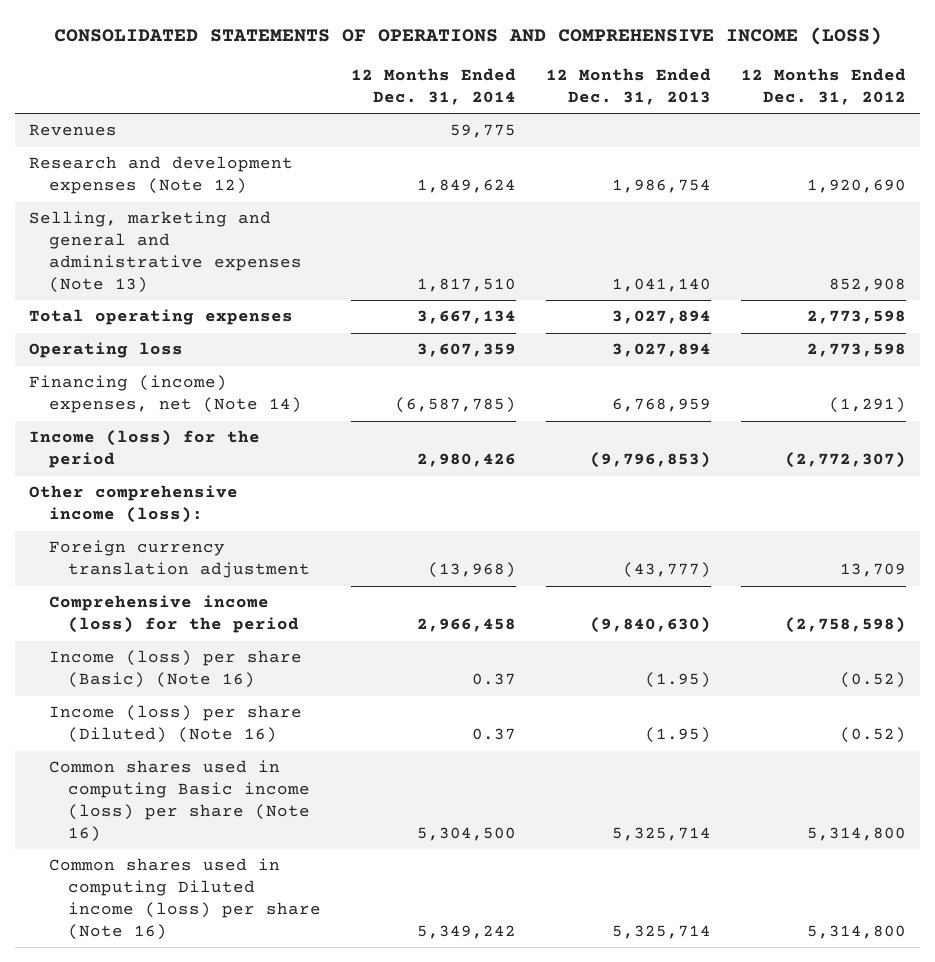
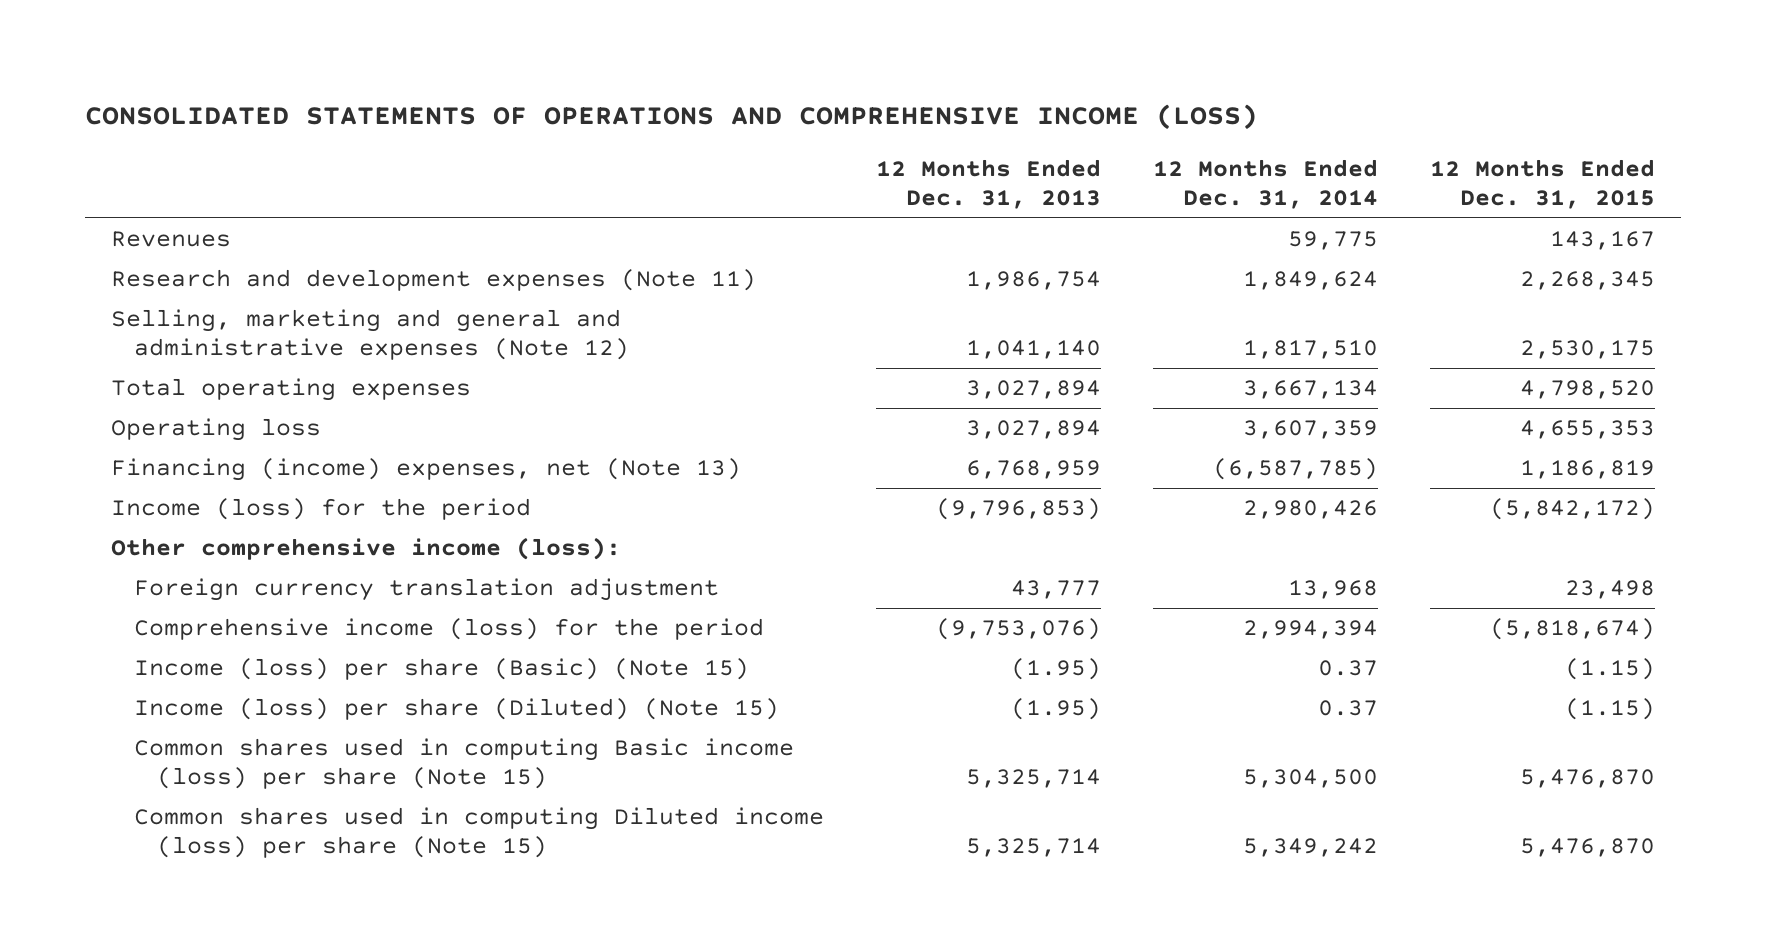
[740,68,906,106] 12 Months Ended Dec. 31, 2012 -> none
none -> [1429,159,1655,210] 12 Months Ended Dec. 31, 2015
[29,156,294,195] Research and development expenses (Note 12) -> [111,269,757,292] Research and development expenses (Note 11)
[29,211,302,293] Selling, marketing and general and administrative expenses (Note 13) -> [111,309,630,361] Selling, marketing and general and administrative expenses (Note 12)
[29,375,302,414] Financing (income) expenses, net (Note 14) -> [111,458,742,482] Financing (income) expenses, net (Note 13)
[427,562,516,579] (13,968) -> [1287,580,1378,600] 13,968
[622,562,711,579] (43,777) -> [1010,580,1101,600] 43,777
[416,618,516,633] 2,966,458 -> [1242,620,1378,640] 2,994,394
[589,617,711,634] (9,840,630) -> [935,618,1101,641] (9,753,076)
[48,650,302,689] Income (loss) per share (Basic) (Note 16) -> [134,658,750,681] Income (loss) per share (Basic) (Note 15)
[48,705,302,744] Income (loss) per share (Diluted) (Note 16) -> [134,698,780,721] Income (loss) per share (Diluted) (Note 15)
[48,760,310,842] Common shares used in computing Basic income (loss) per share (Note 16) -> [134,738,795,790] Common shares used in computing Basic income (loss) per share (Note 15)
[48,858,321,940] Common shares used in computing Diluted income (loss) per share (Note 16) -> [134,807,825,859] Common shares used in computing Diluted income (loss) per share (Note 15)

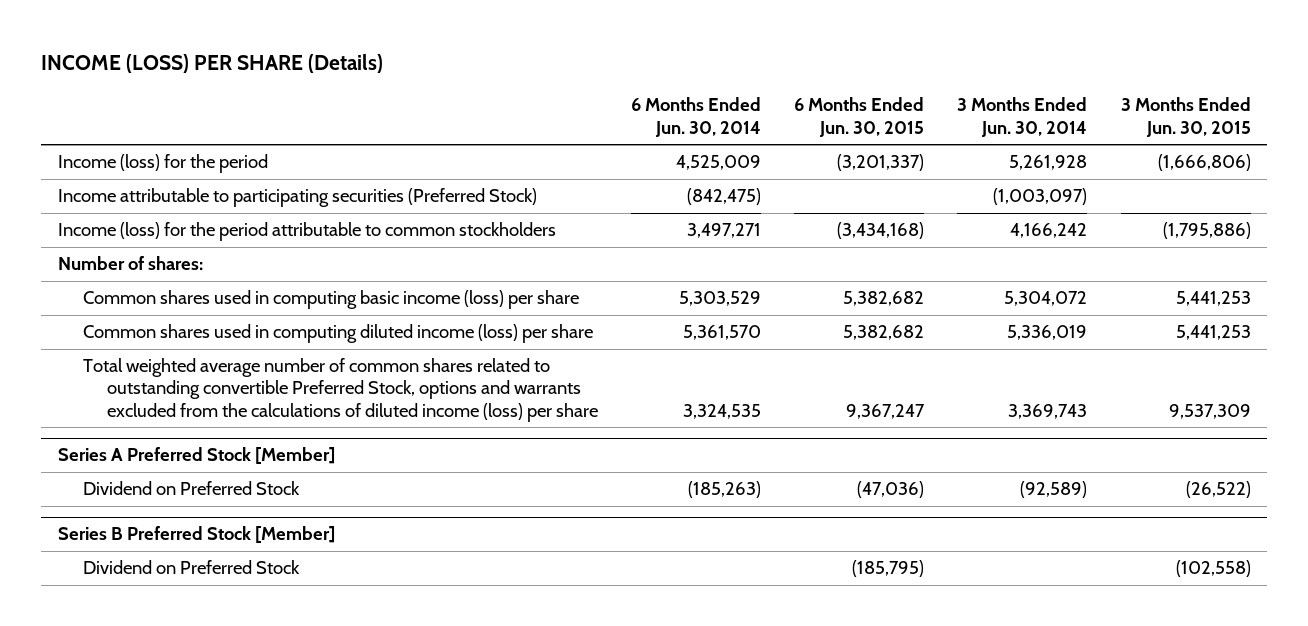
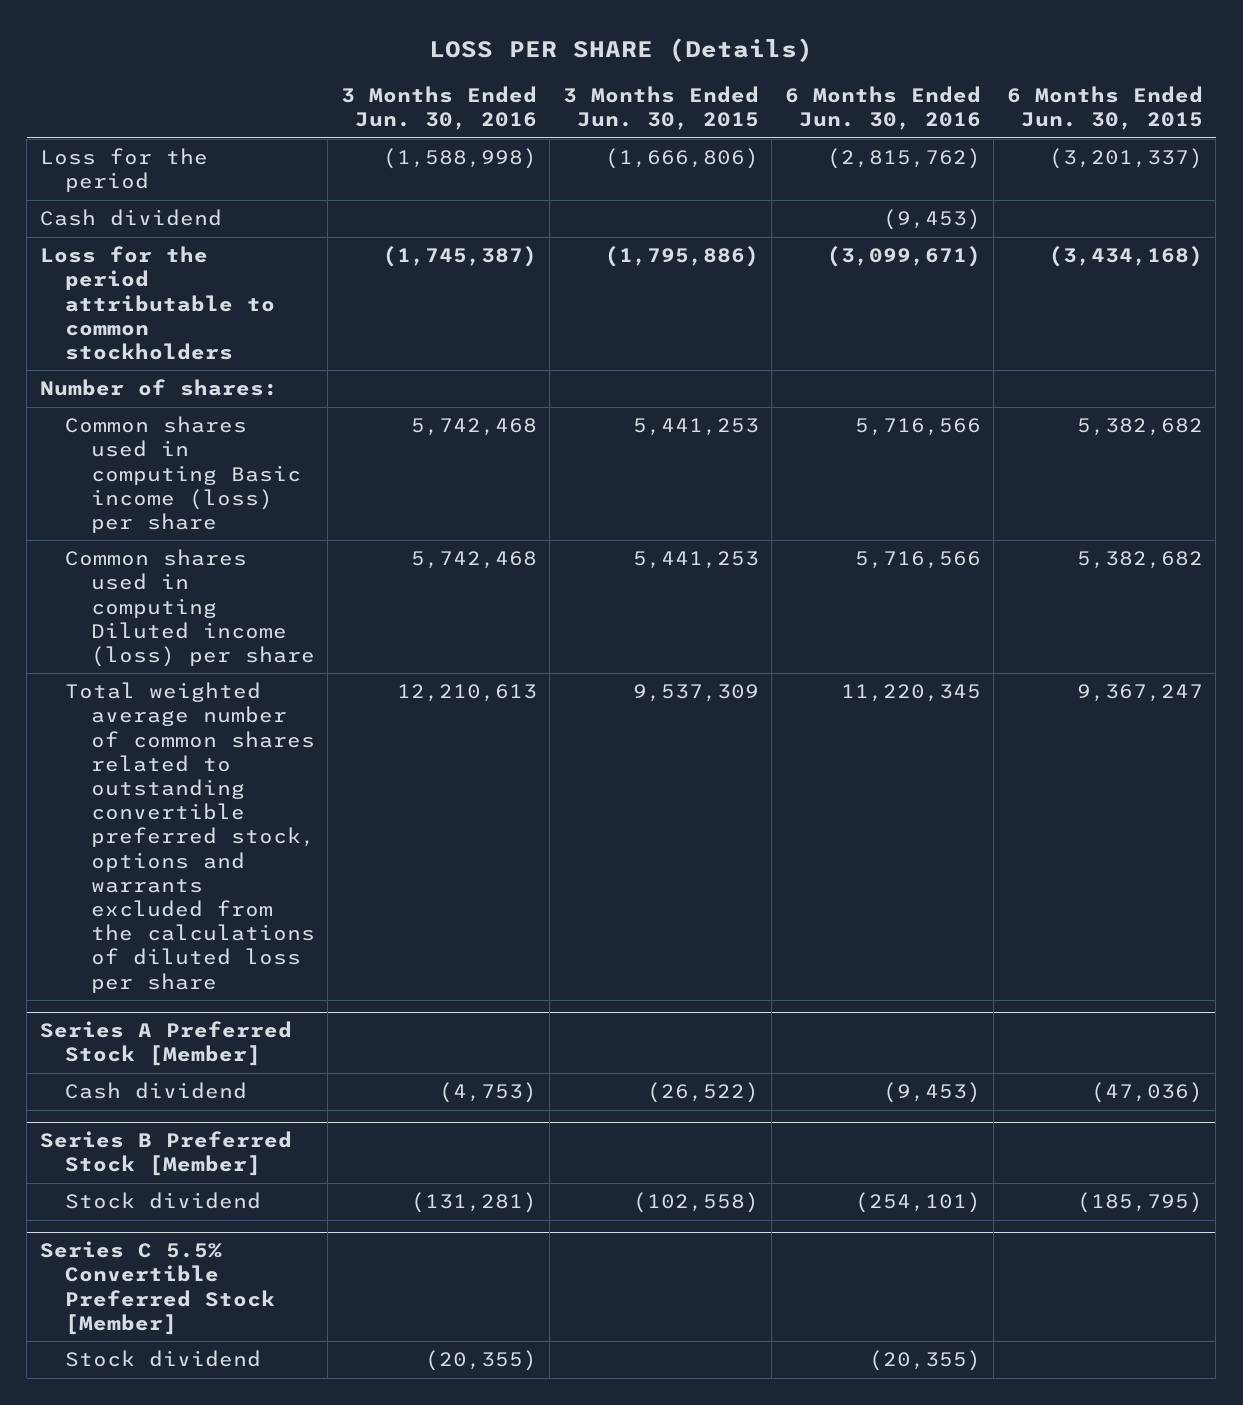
[41,53,384,73] INCOME (LOSS) PER SHARE (Details) -> [429,38,814,63] LOSS PER SHARE (Details)
[631,97,762,137] 6 Months Ended Jun. 30, 2014 -> none
[957,97,1088,137] 3 Months Ended Jun. 30, 2014 -> none
none -> [340,85,537,131] 3 Months Ended Jun. 30, 2016
none -> [784,85,981,131] 6 Months Ended Jun. 30, 2016
[57,188,537,208] Income attributable to participating securities (Preferred Stock) -> none
[57,154,268,174] Income (loss) for the period -> [39,148,208,193] Loss for the period
none -> [39,209,222,227] Cash dividend
[57,222,556,242] Income (loss) for the period attributable to common stockholders -> [39,246,276,360] Loss for the period attributable to common stockholders
[82,290,579,310] Common shares used in computing basic income (loss) per share -> [65,416,301,533] Common shares used in computing Basic income (loss) per share
[82,324,593,344] Common shares used in computing diluted income (loss) per share -> [65,549,315,667] Common shares used in computing Diluted income (loss) per share
[82,358,599,422] Total weighted average number of common shares related to outstanding convertible Preferred Stock, options and warrants excluded from the calculations of diluted income (loss) per share -> [65,682,315,993] Total weighted average number of common shares related to outstanding convertible preferred stock, options and warrants excluded from the calculations of diluted loss per share
[82,481,300,496] Dividend on Preferred Stock -> [65,1082,248,1100] Cash dividend
[82,560,300,575] Dividend on Preferred Stock -> [65,1192,262,1210] Stock dividend
none -> [39,1241,276,1335] Series C 5.5% Convertible Preferred Stock [Member]
none -> [65,1350,262,1368] Stock dividend

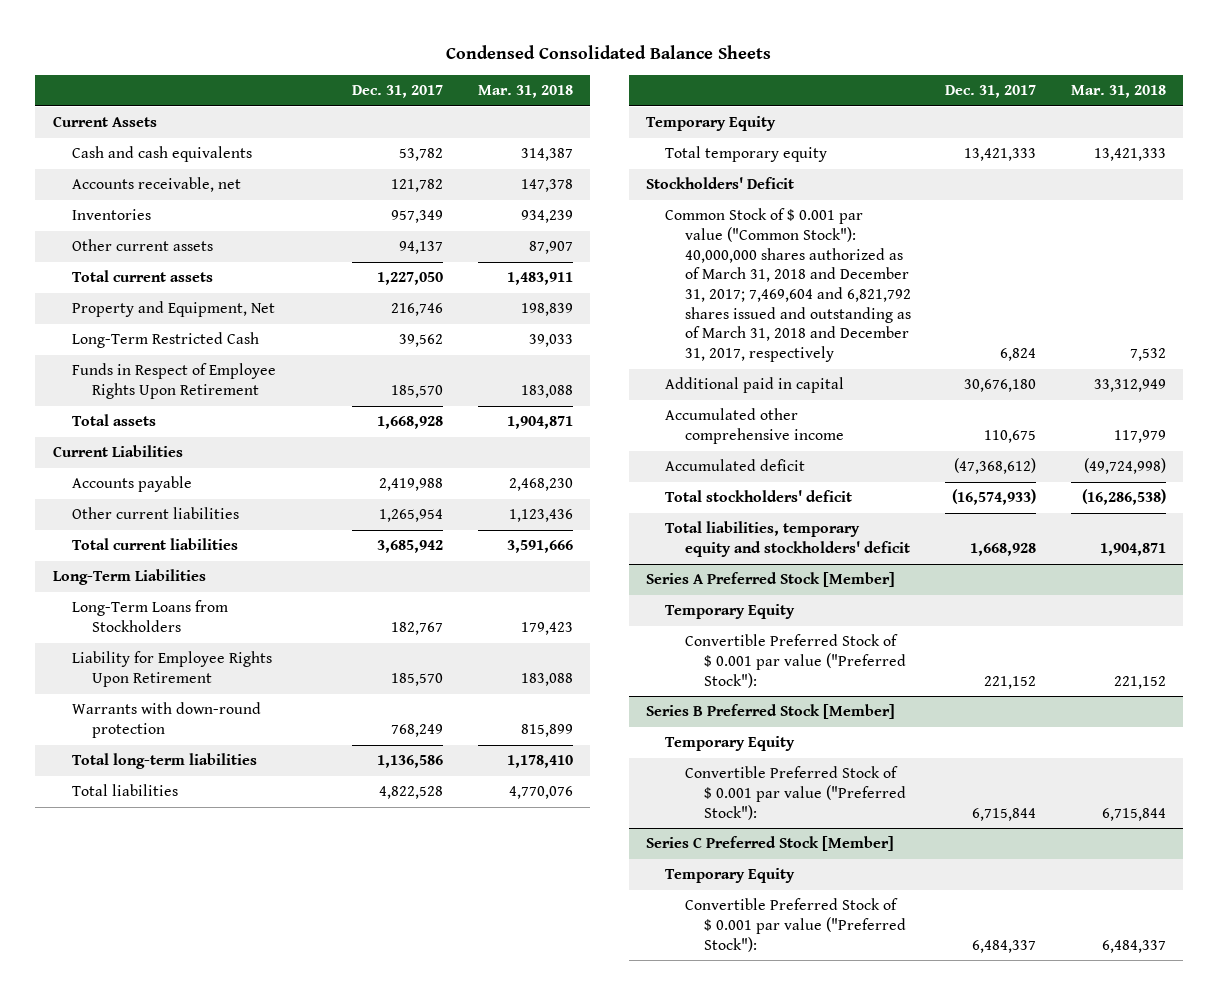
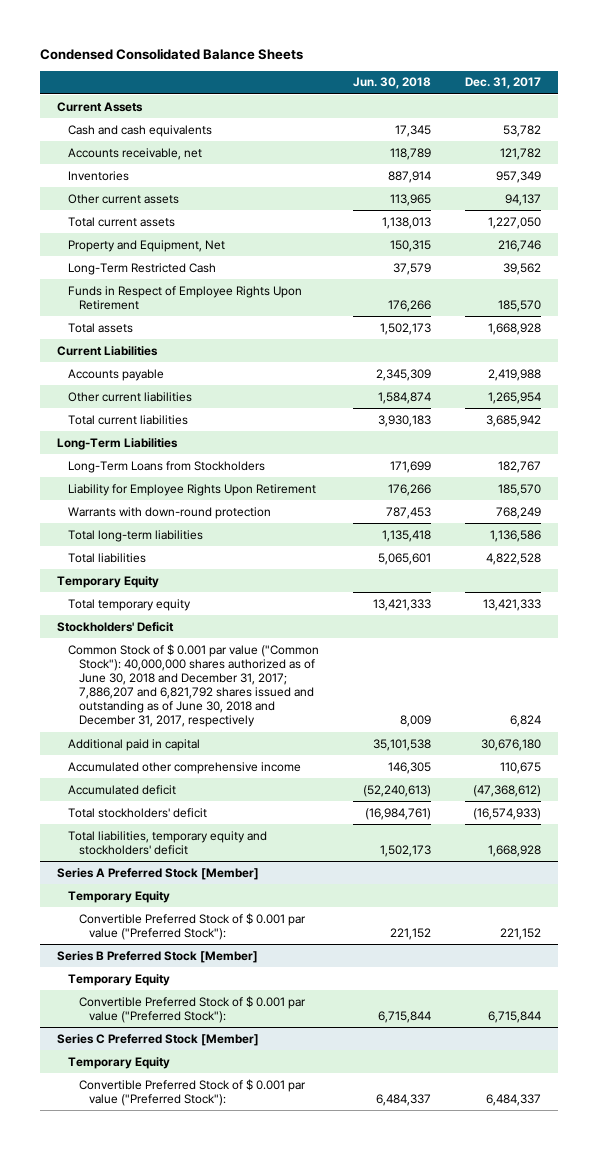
[477,85,573,99] Mar. 31, 2018 -> none
none -> [353,77,432,90] Jun. 30, 2018
[665,208,911,363] Common Stock of $ 0.001 par value ("Common Stock"): 40,000,000 shares authorized as of March 31, 2018 and December 31, 2017; 7,469,604 and 6,821,792 shares issued and outstanding as of March 31, 2018 and December 31, 2017, respectively -> [68,643,320,728] Common Stock of $ 0.001 par value ("Common Stock"): 40,000,000 shares authorized as of June 30, 2018 and December 31, 2017; 7,886,207 and 6,821,792 shares issued and outstanding as of June 30, 2018 and December 31, 2017, respectively

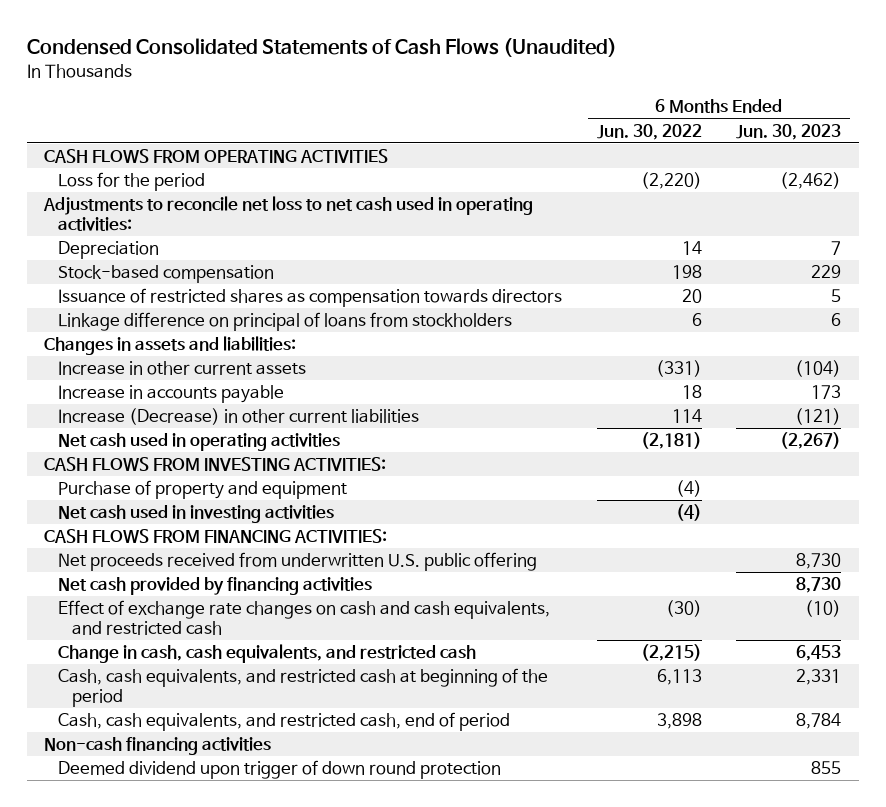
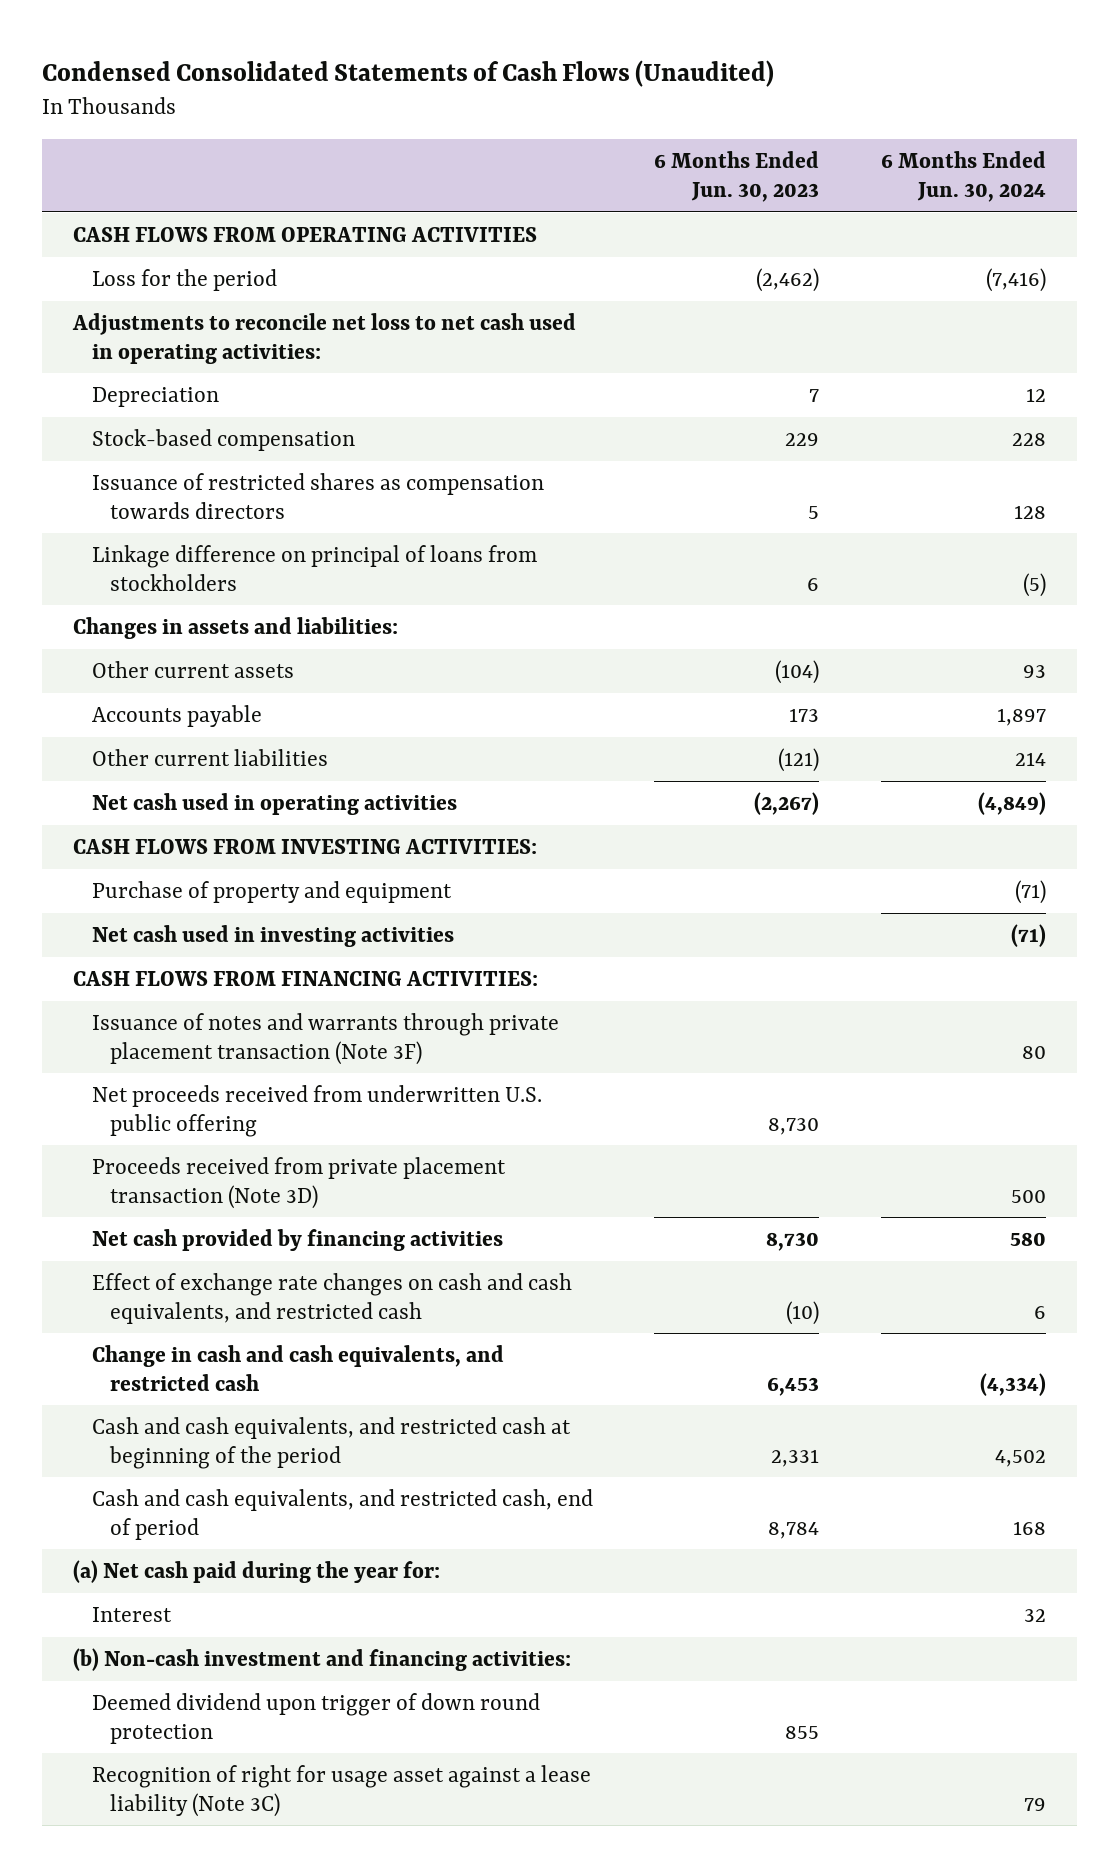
[596,123,702,140] Jun. 30, 2022 -> none
none -> [880,151,1046,202] 6 Months Ended Jun. 30, 2024
[57,361,306,376] Increase in other current assets -> [91,660,294,678] Other current assets
[57,385,284,404] Increase in accounts payable -> [91,704,262,727] Accounts payable
[57,408,419,426] Increase (Decrease) in other current liabilities -> [91,748,328,766] Other current liabilities
none -> [91,1012,559,1065] Issuance of notes and warrants through private placement transaction (Note 3F)
none -> [91,1156,506,1209] Proceeds received from private placement transaction (Note 3D)
[57,644,476,664] Change in cash, cash equivalents, and restricted cash -> [91,1344,504,1391] Change in cash and cash equivalents, and restricted cash
[57,668,548,708] Cash, cash equivalents, and restricted cash at beginning of the period -> [91,1416,571,1469] Cash and cash equivalents, and restricted cash at beginning of the period
[57,712,510,732] Cash, cash equivalents, and restricted cash, end of period -> [91,1488,593,1540] Cash and cash equivalents, and restricted cash, end of period
none -> [72,1559,440,1583] (a) Net cash paid during the year for:
none -> [91,1606,172,1622] Interest
[44,737,272,756] Non-cash financing activities -> [72,1647,571,1671] (b) Non-cash investment and financing activities:
none -> [91,1764,591,1817] Recognition of right for usage asset against a lease liability (Note 3C)

